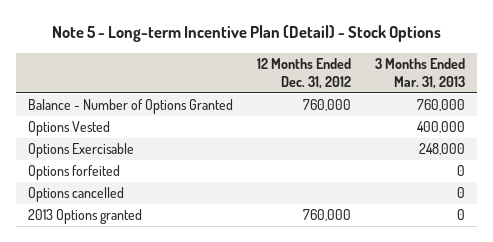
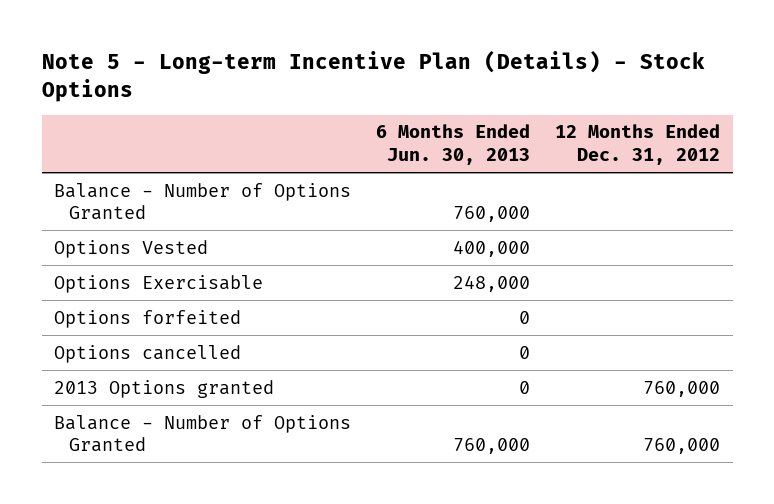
[51,25,441,43] Note 5 - Long-term Incentive Plan (Detail) - Stock Options -> [41,50,705,103] Note 5 - Long-term Incentive Plan (Details) - Stock Options
[374,58,465,89] 3 Months Ended Mar. 31, 2013 -> none
none -> [376,124,531,166] 6 Months Ended Jun. 30, 2013
none -> [54,182,352,221] Balance - Number of Options Granted
[28,99,234,115] Balance - Number of Options Granted -> [54,414,352,453] Balance - Number of Options Granted

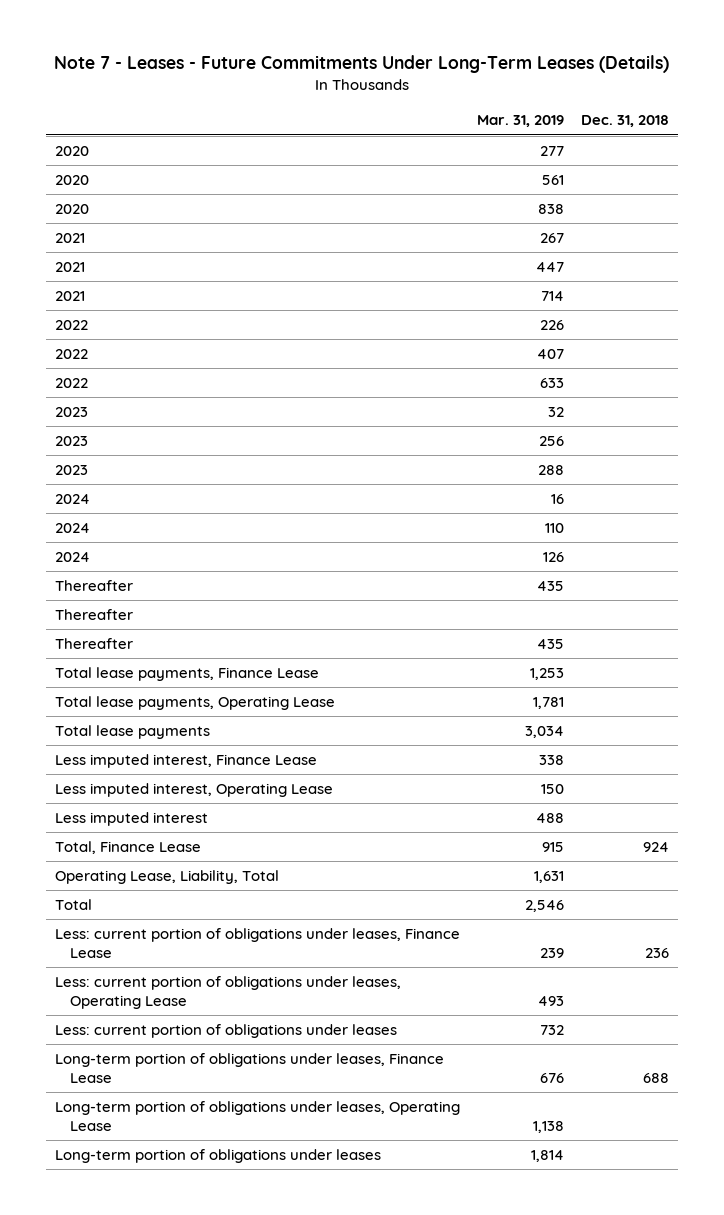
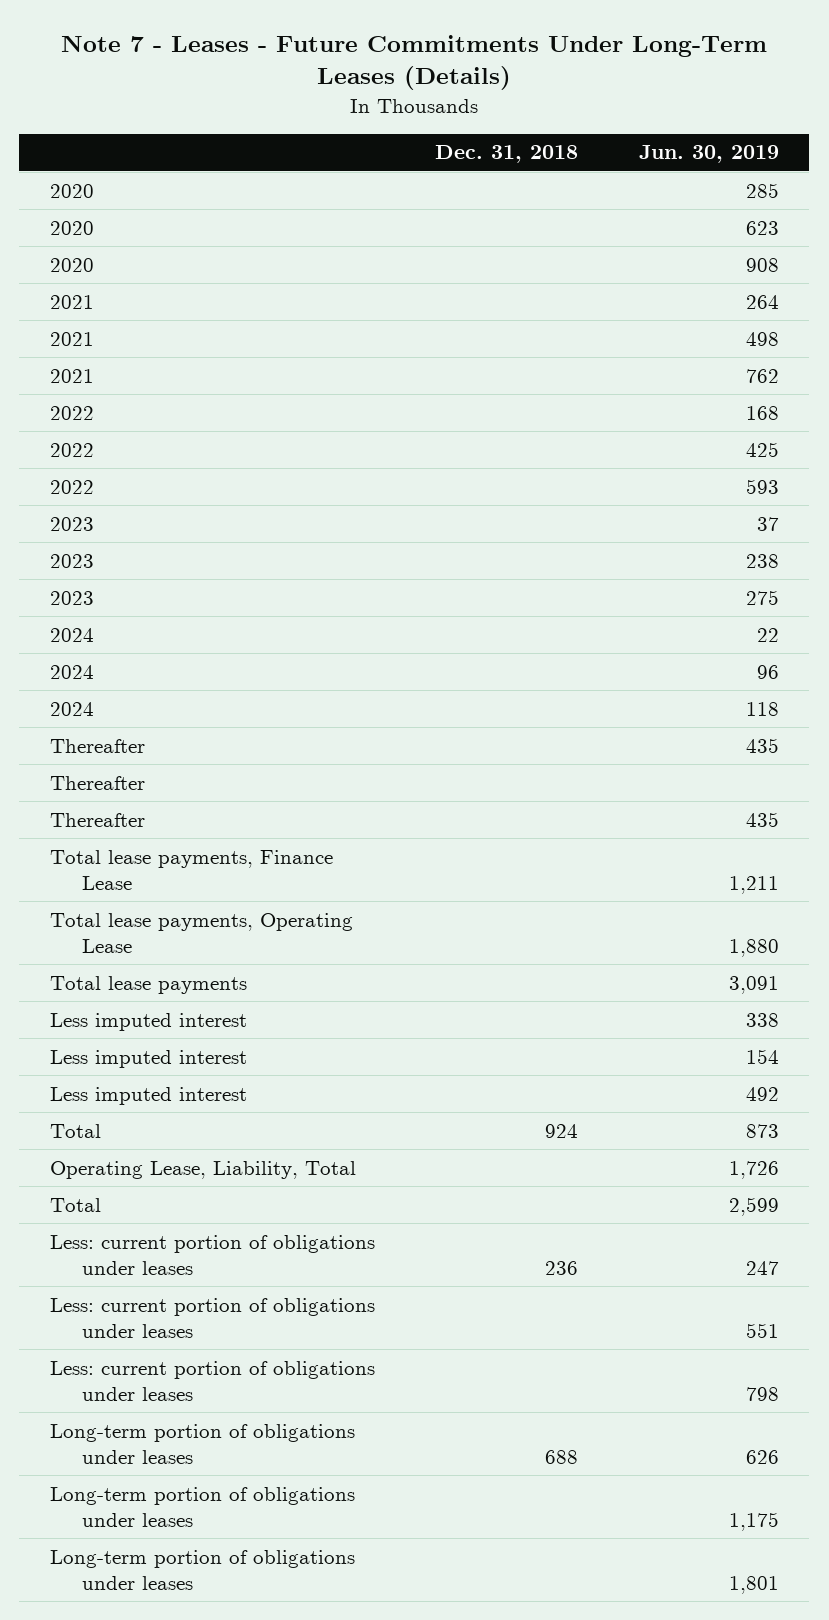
[476,115,564,128] Mar. 31, 2019 -> none
none -> [638,145,779,164] Jun. 30, 2019
[54,754,317,769] Less imputed interest, Finance Lease -> none
[54,783,333,798] Less imputed interest, Operating Lease -> none
none -> [49,1049,247,1068] Less imputed interest
none -> [49,1086,247,1105] Less imputed interest
[54,841,201,855] Total, Finance Lease -> [49,1123,101,1138] Total
[54,976,401,1009] Less: current portion of obligations under leases, Operating Lease -> none
[54,928,460,958] Less: current portion of obligations under leases, Finance Lease -> [49,1234,375,1276] Less: current portion of obligations under leases
[54,1101,460,1131] Long-term portion of obligations under leases, Operating Lease -> none
none -> [49,1360,375,1402] Less: current portion of obligations under leases
[54,1053,444,1083] Long-term portion of obligations under leases, Finance Lease -> [49,1423,355,1465] Long-term portion of obligations under leases
none -> [49,1549,355,1591] Long-term portion of obligations under leases

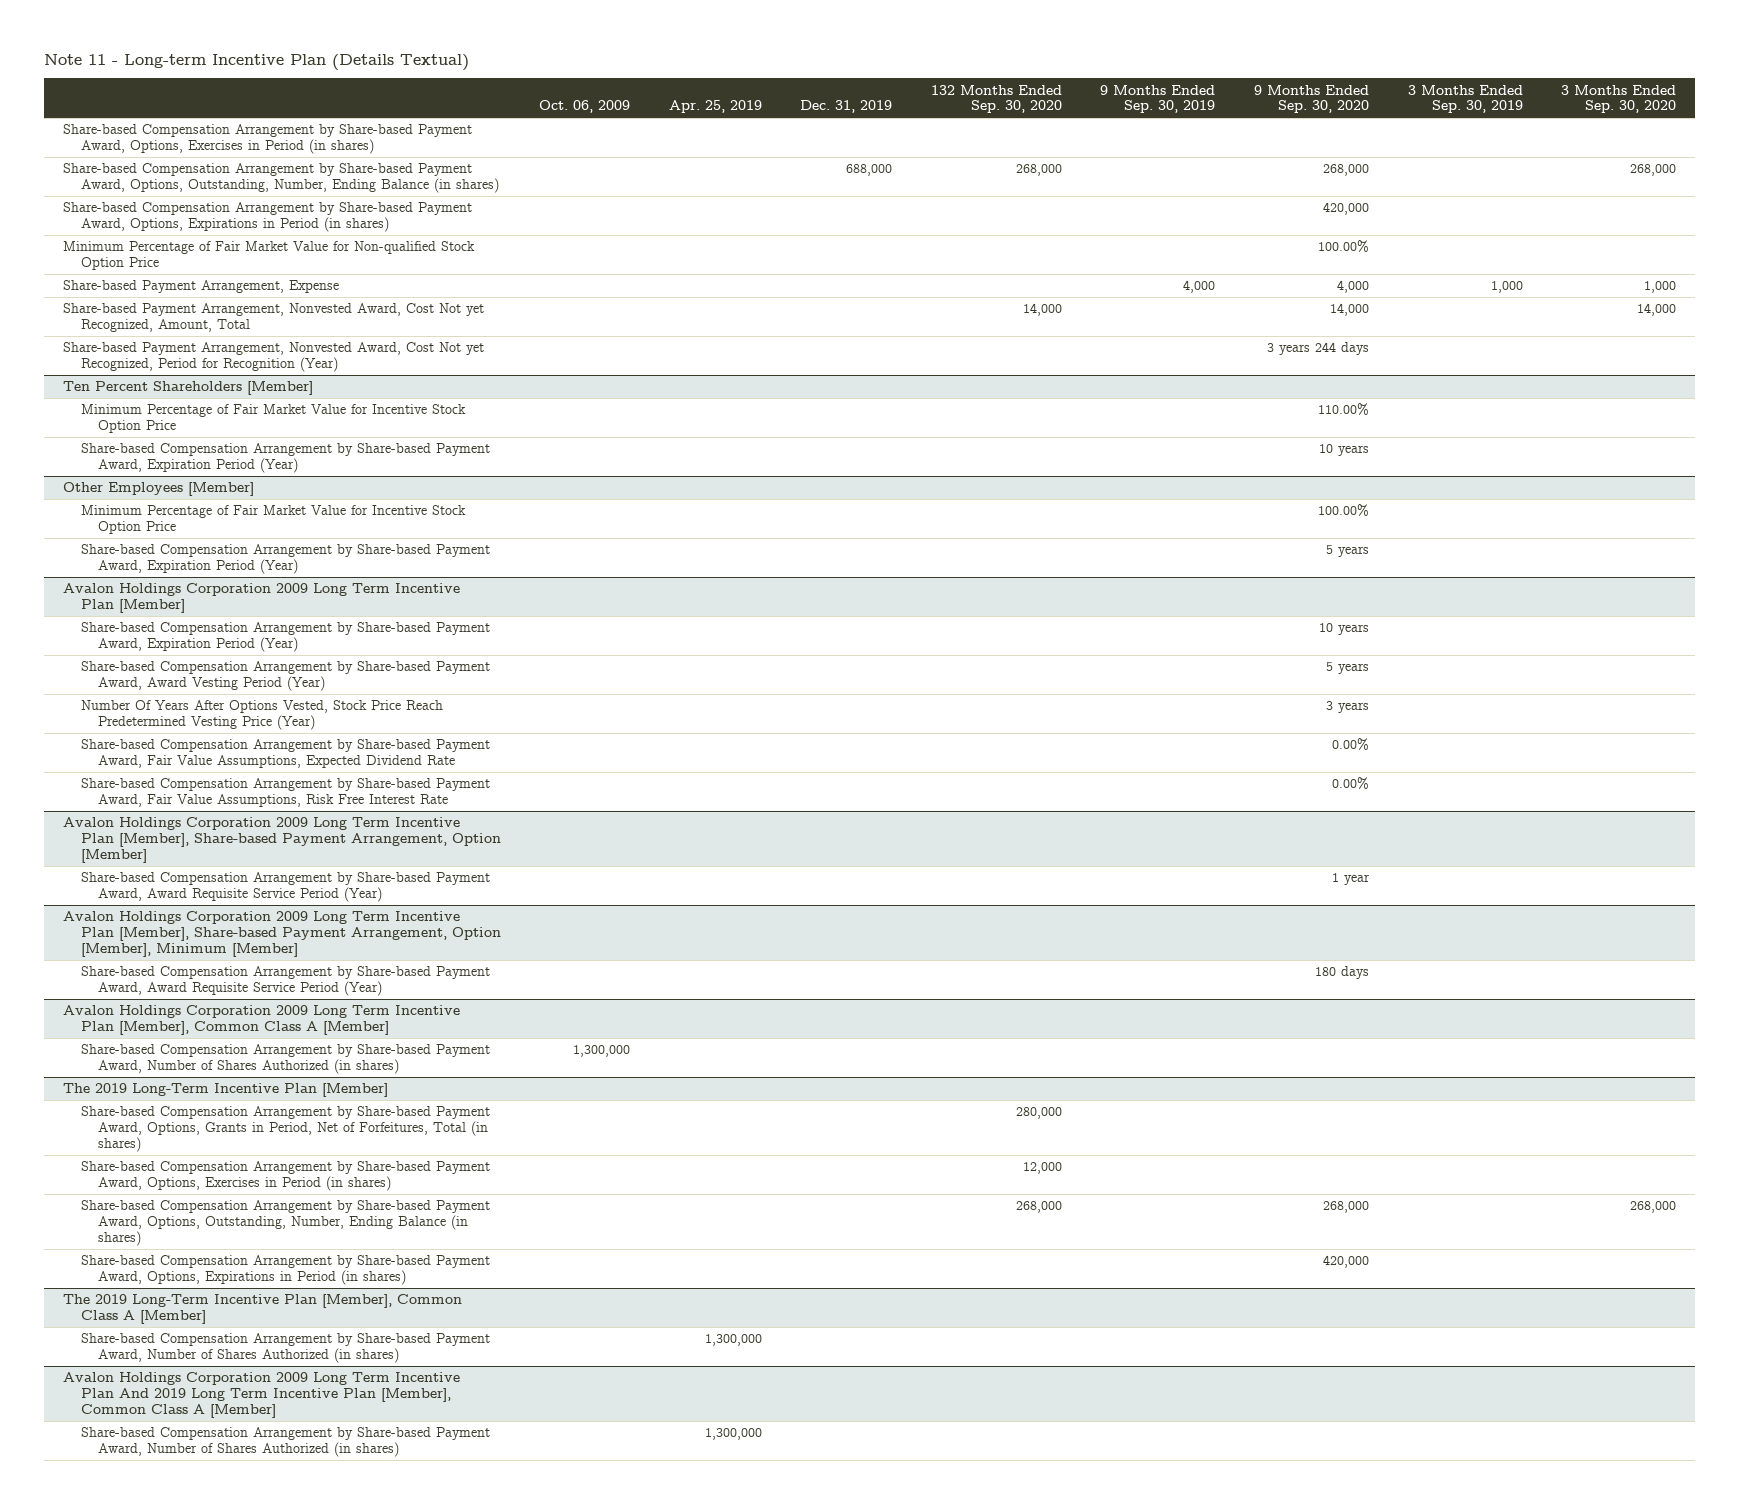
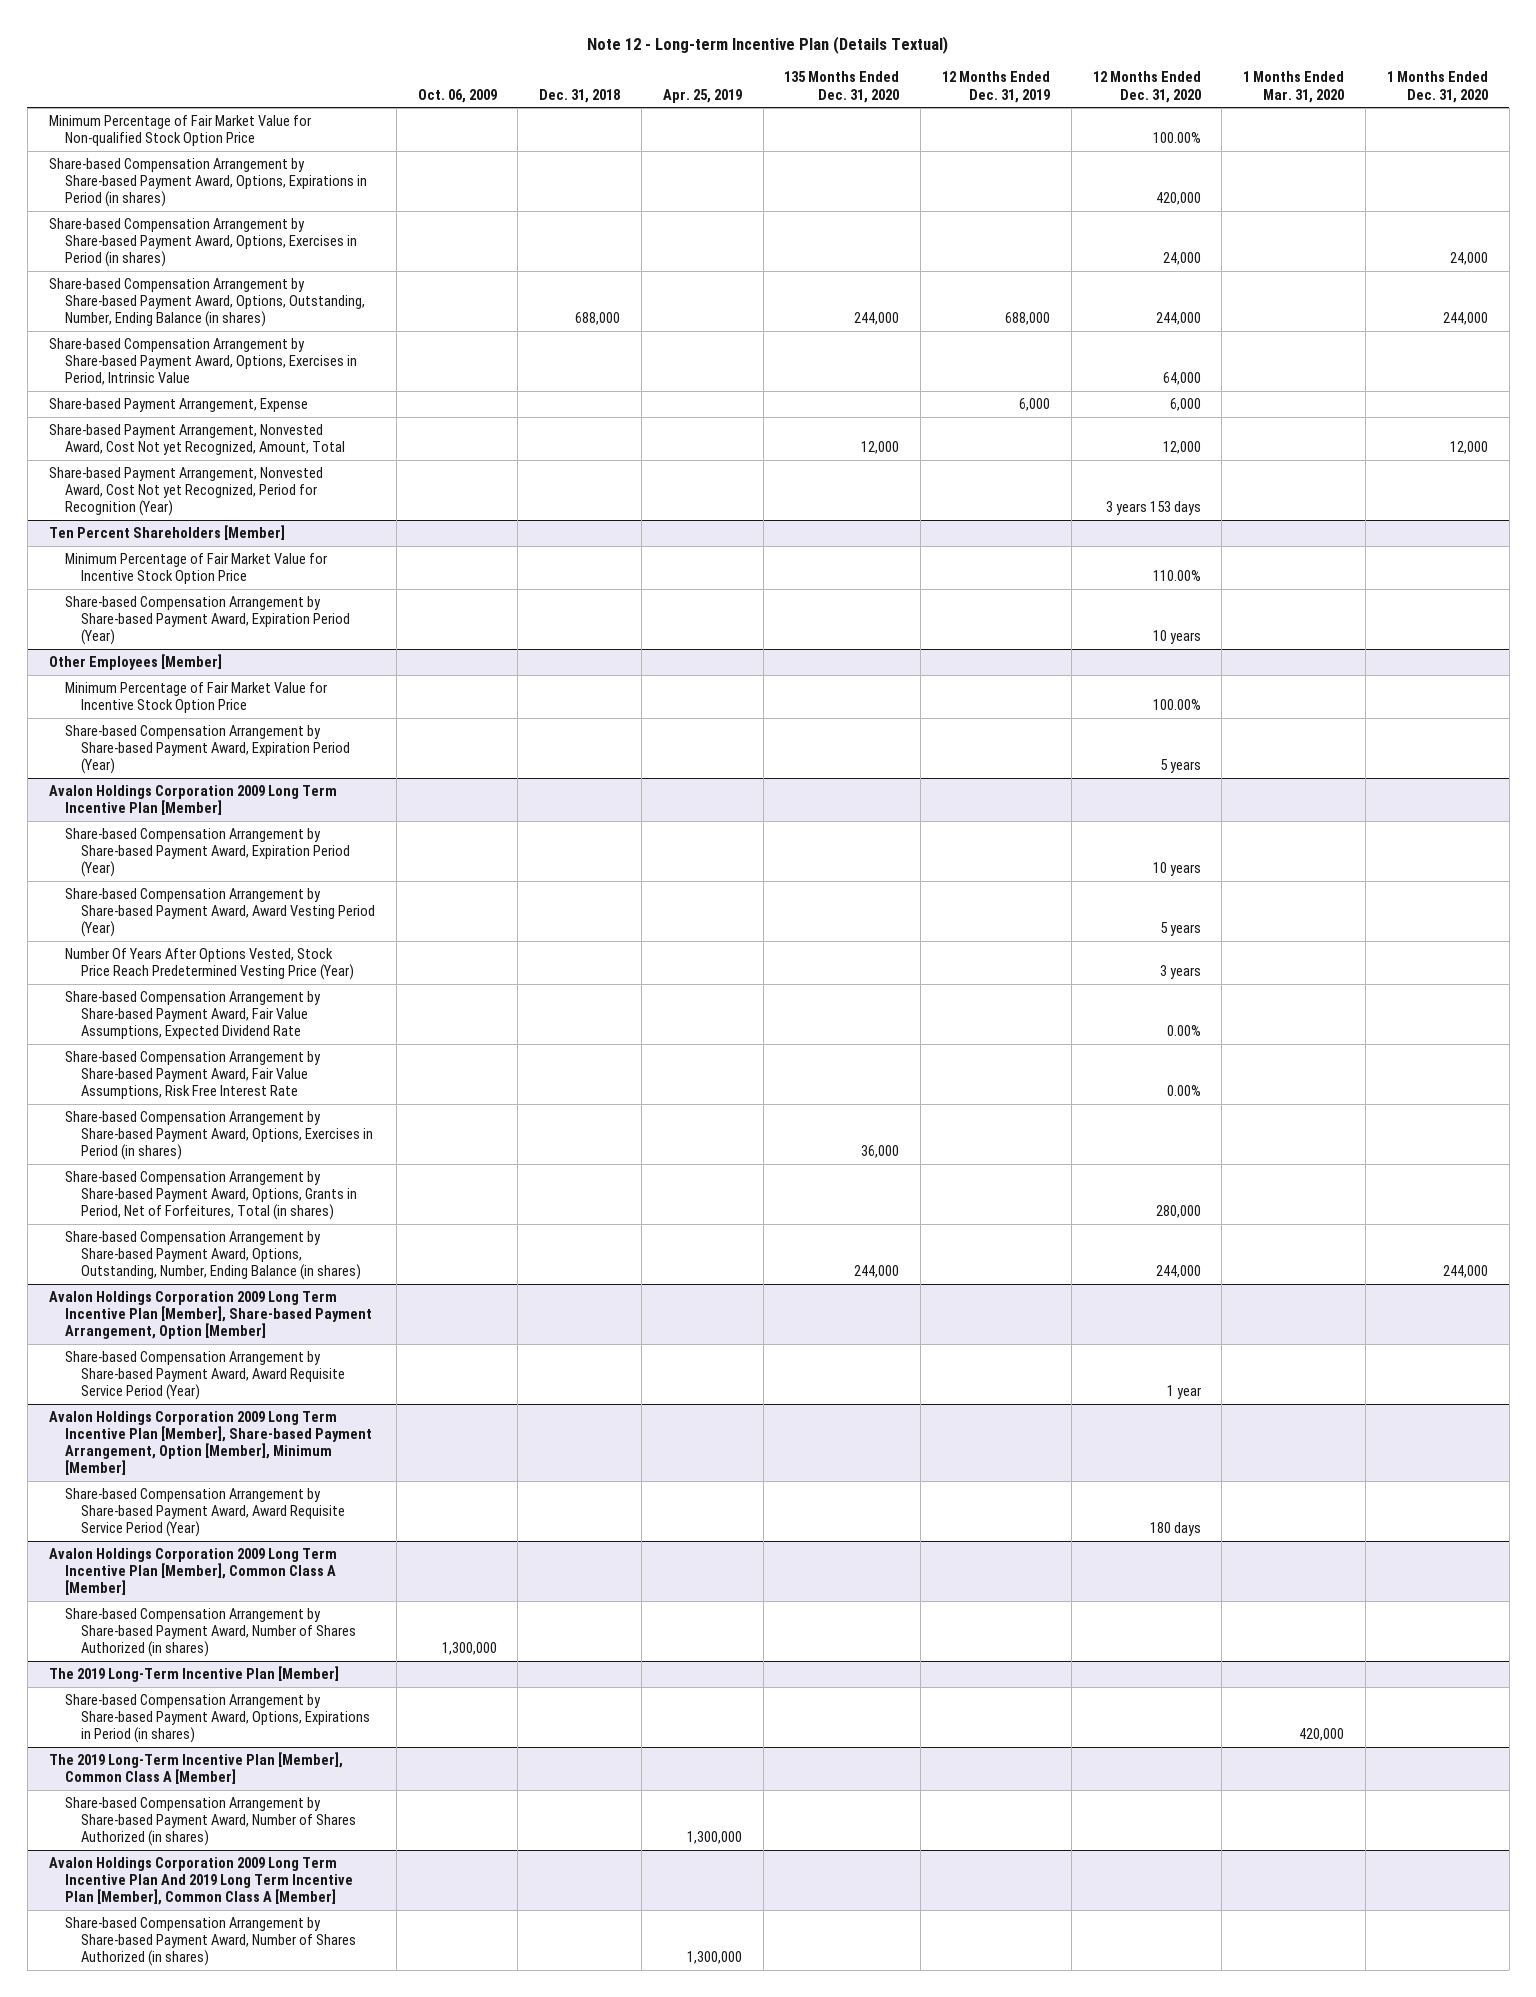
[44,53,470,71] Note 11 - Long-term Incentive Plan (Details Textual) -> [587,35,949,54] Note 12 - Long-term Incentive Plan (Details Textual)
[800,100,893,114] Dec. 31, 2019 -> none
[930,84,1062,114] 132 Months Ended Sep. 30, 2020 -> none
[1100,84,1216,114] 9 Months Ended Sep. 30, 2019 -> none
[1254,84,1370,114] 9 Months Ended Sep. 30, 2020 -> none
[1407,84,1523,114] 3 Months Ended Sep. 30, 2019 -> none
[1561,84,1677,114] 3 Months Ended Sep. 30, 2020 -> none
none -> [539,88,621,103] Dec. 31, 2018
none -> [784,71,900,103] 135 Months Ended Dec. 31, 2020
none -> [942,71,1051,103] 12 Months Ended Dec. 31, 2019
none -> [1092,71,1201,103] 12 Months Ended Dec. 31, 2020
none -> [1243,71,1345,103] 1 Months Ended Mar. 31, 2020
none -> [1386,71,1488,103] 1 Months Ended Dec. 31, 2020
[63,241,476,271] Minimum Percentage of Fair Market Value for Non-qualified Stock Option Price -> [48,115,311,147] Minimum Percentage of Fair Market Value for Non-qualified Stock Option Price
[63,202,473,233] Share-based Compensation Arrangement by Share-based Payment Award, Options, Expirations in Period (in shares) -> [48,158,367,208] Share-based Compensation Arrangement by Share-based Payment Award, Options, Expirations in Period (in shares)
none -> [48,338,357,386] Share-based Compensation Arrangement by Share-based Payment Award, Options, Exercises in Period, Intrinsic Value
none -> [64,1111,374,1161] Share-based Compensation Arrangement by Share-based Payment Award, Options, Exercises in Period (in shares)
none -> [64,1171,358,1221] Share-based Compensation Arrangement by Share-based Payment Award, Options, Grants in Period, Net of Forfeitures, Total (in shares)
none -> [64,1231,362,1281] Share-based Compensation Arrangement by Share-based Payment Award, Options, Outstanding, Number, Ending Balance (in shares)
[80,1106,490,1152] Share-based Compensation Arrangement by Share-based Payment Award, Options, Grants in Period, Net of Forfeitures, Total (in shares) -> none
[80,1161,490,1192] Share-based Compensation Arrangement by Share-based Payment Award, Options, Exercises in Period (in shares) -> none
[80,1200,490,1246] Share-based Compensation Arrangement by Share-based Payment Award, Options, Outstanding, Number, Ending Balance (in shares) -> none

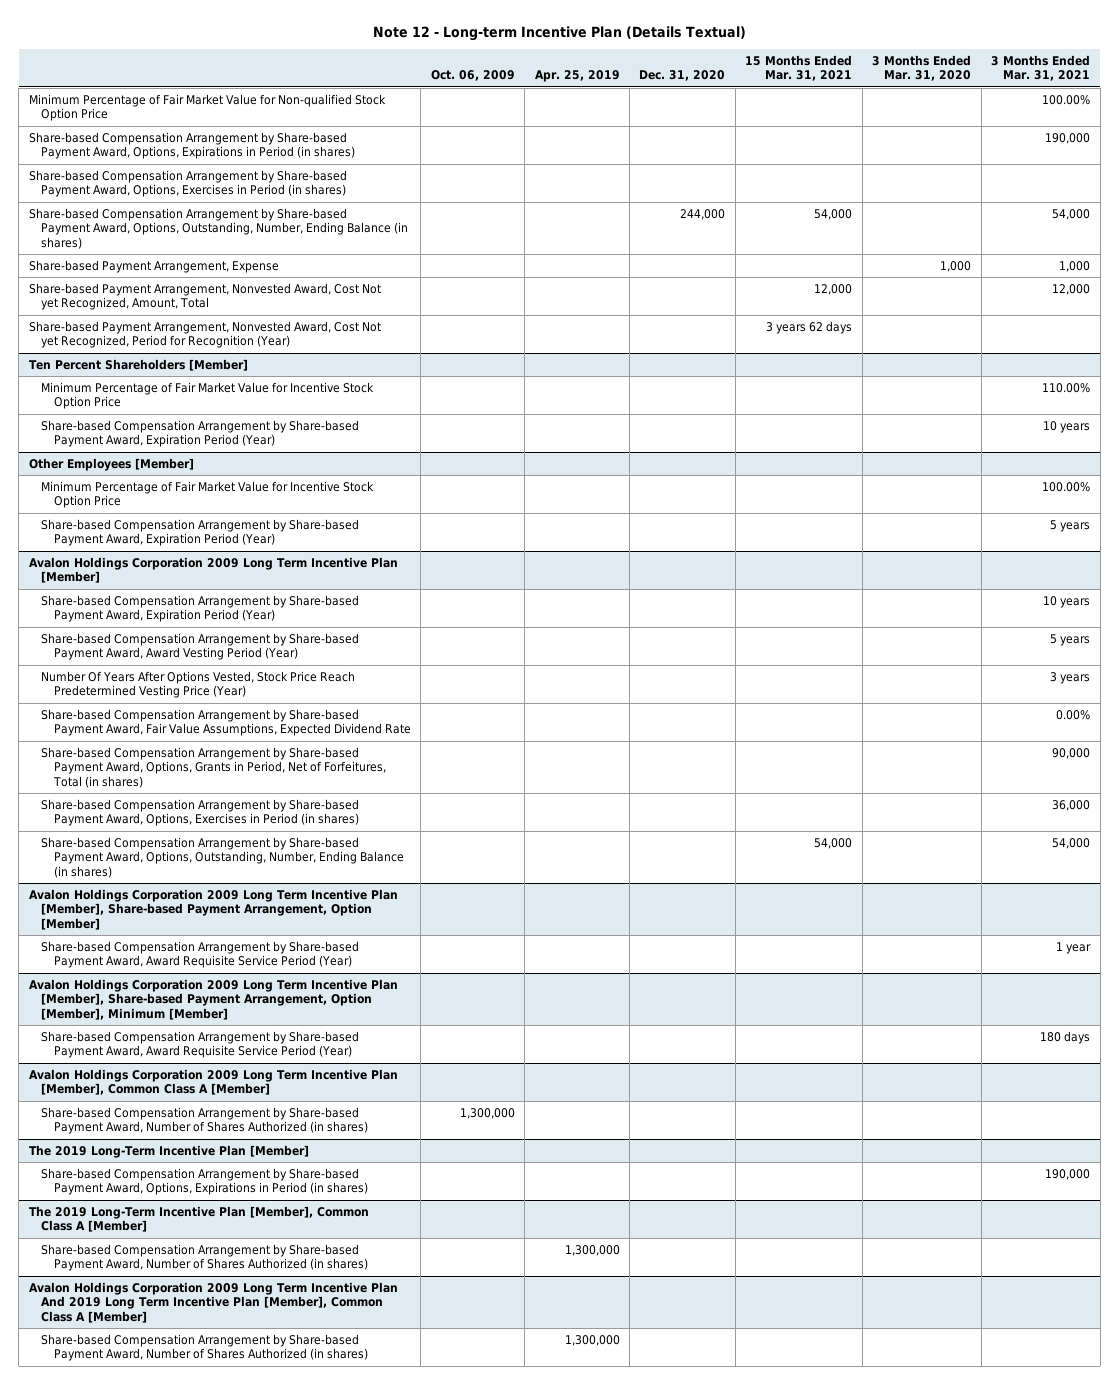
[539,88,621,103] Dec. 31, 2018 -> none
[784,71,900,103] 135 Months Ended Dec. 31, 2020 -> none
[942,71,1051,103] 12 Months Ended Dec. 31, 2019 -> none
[1092,71,1201,103] 12 Months Ended Dec. 31, 2020 -> none
[1243,71,1345,103] 1 Months Ended Mar. 31, 2020 -> none
[1386,71,1488,103] 1 Months Ended Dec. 31, 2020 -> none
none -> [639,70,726,82] Dec. 31, 2020
none -> [745,54,853,82] 15 Months Ended Mar. 31, 2021
none -> [872,54,972,82] 3 Months Ended Mar. 31, 2020
none -> [991,54,1091,82] 3 Months Ended Mar. 31, 2021
[48,338,357,386] Share-based Compensation Arrangement by Share-based Payment Award, Options, Exercises in Period, Intrinsic Value -> none
[64,1051,321,1100] Share-based Compensation Arrangement by Share-based Payment Award, Fair Value Assumptions, Risk Free Interest Rate -> none
[64,1111,374,1161] Share-based Compensation Arrangement by Share-based Payment Award, Options, Exercises in Period (in shares) -> [41,798,360,827] Share-based Compensation Arrangement by Share-based Payment Award, Options, Exercises in Period (in shares)

